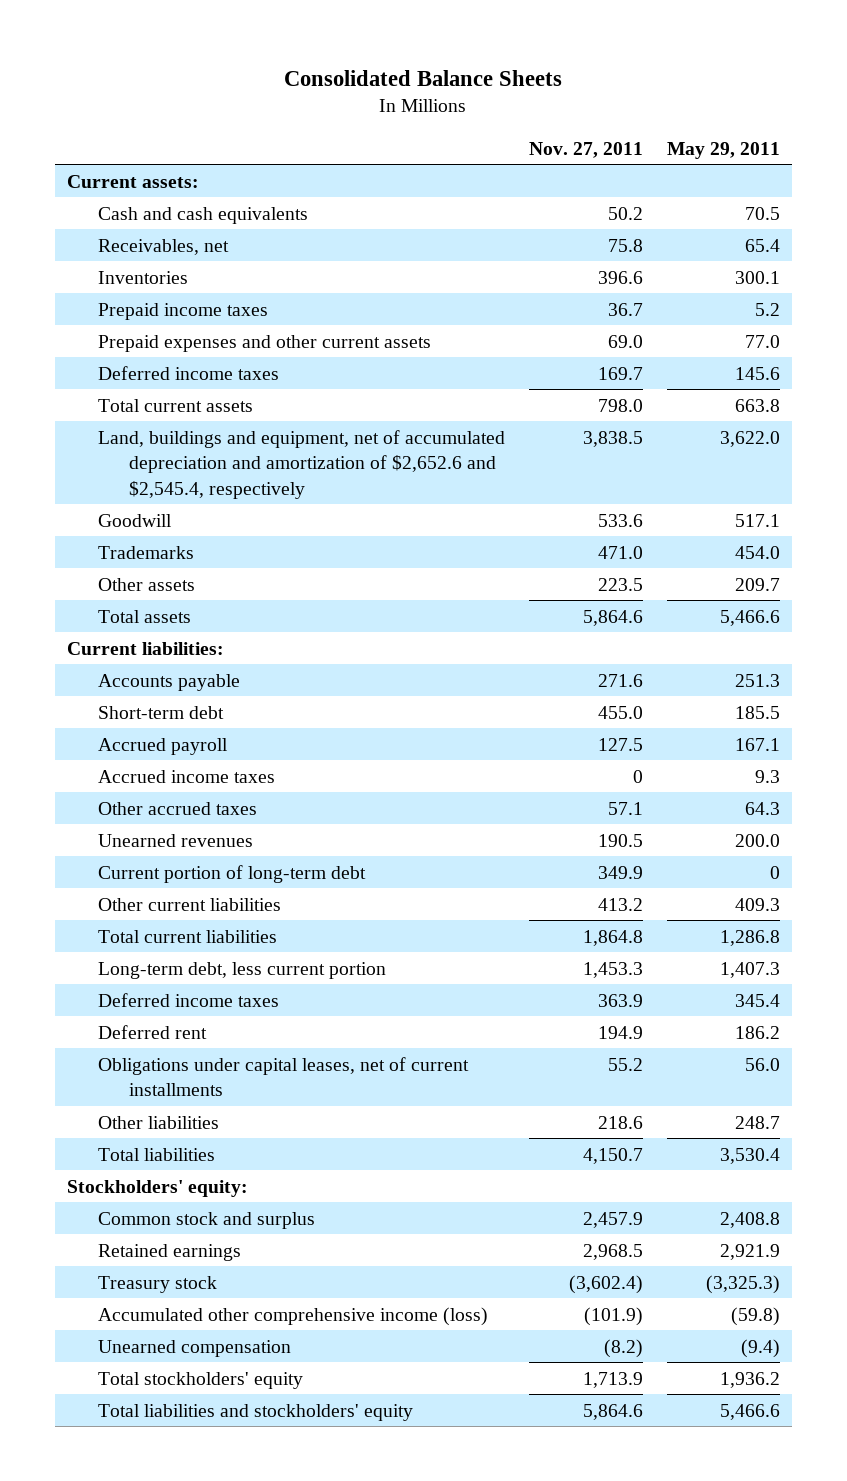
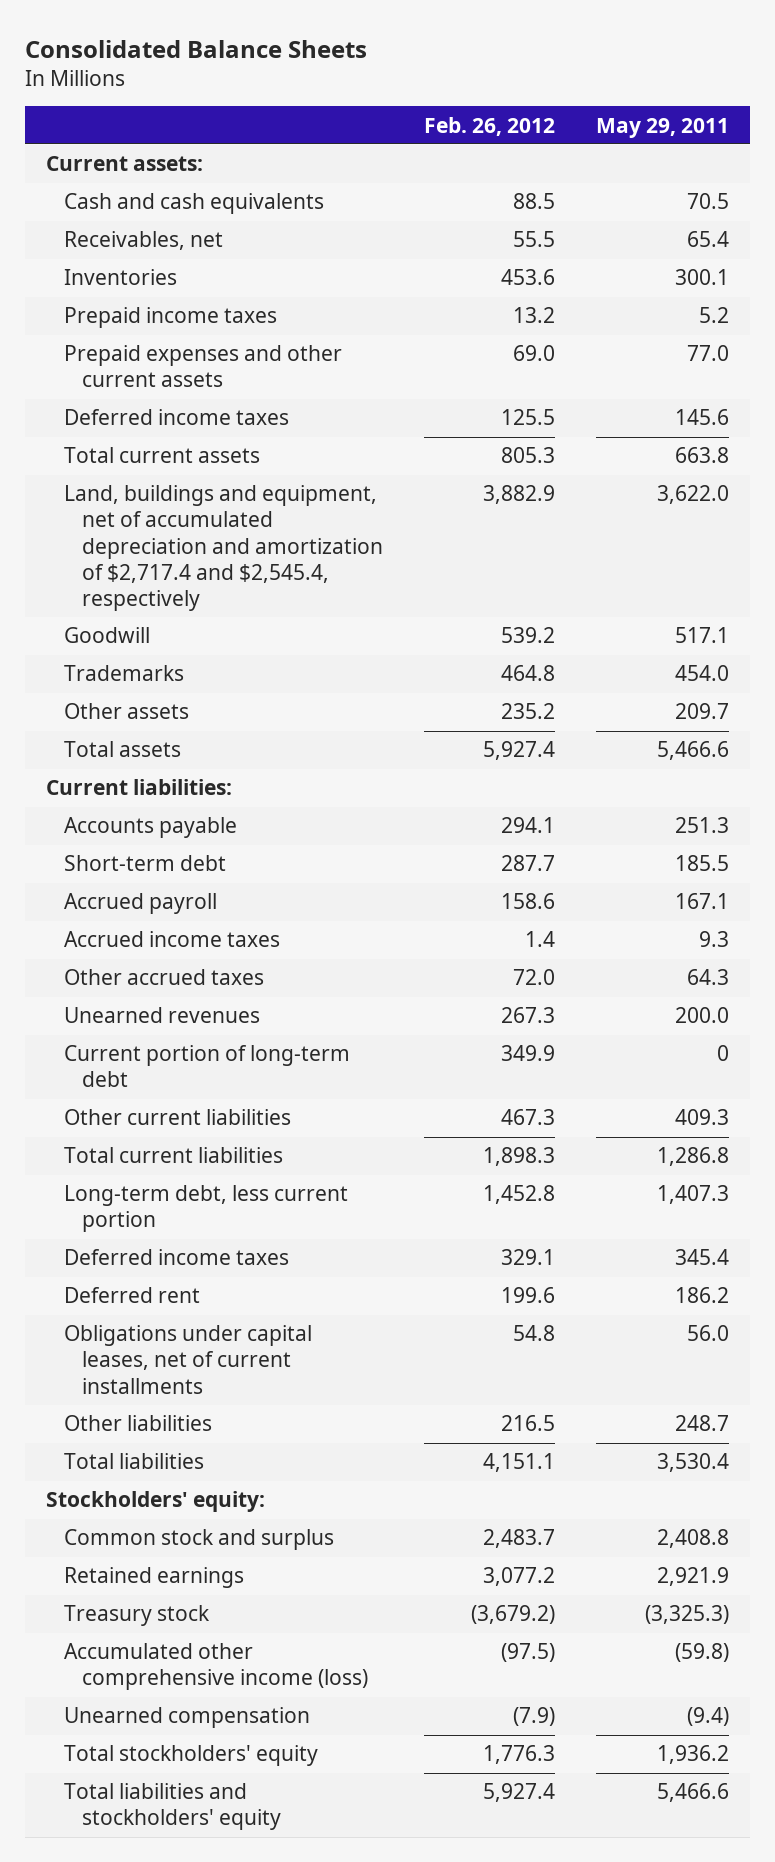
[528,141,643,158] Nov. 27, 2011 -> none
none -> [424,116,556,136] Feb. 26, 2012
[98,429,506,499] Land, buildings and equipment, net of accumulated depreciation and amortization of $2,652.6 and $2,545.4, respectively -> [63,485,383,611] Land, buildings and equipment, net of accumulated depreciation and amortization of $2,717.4 and $2,545.4, respectively

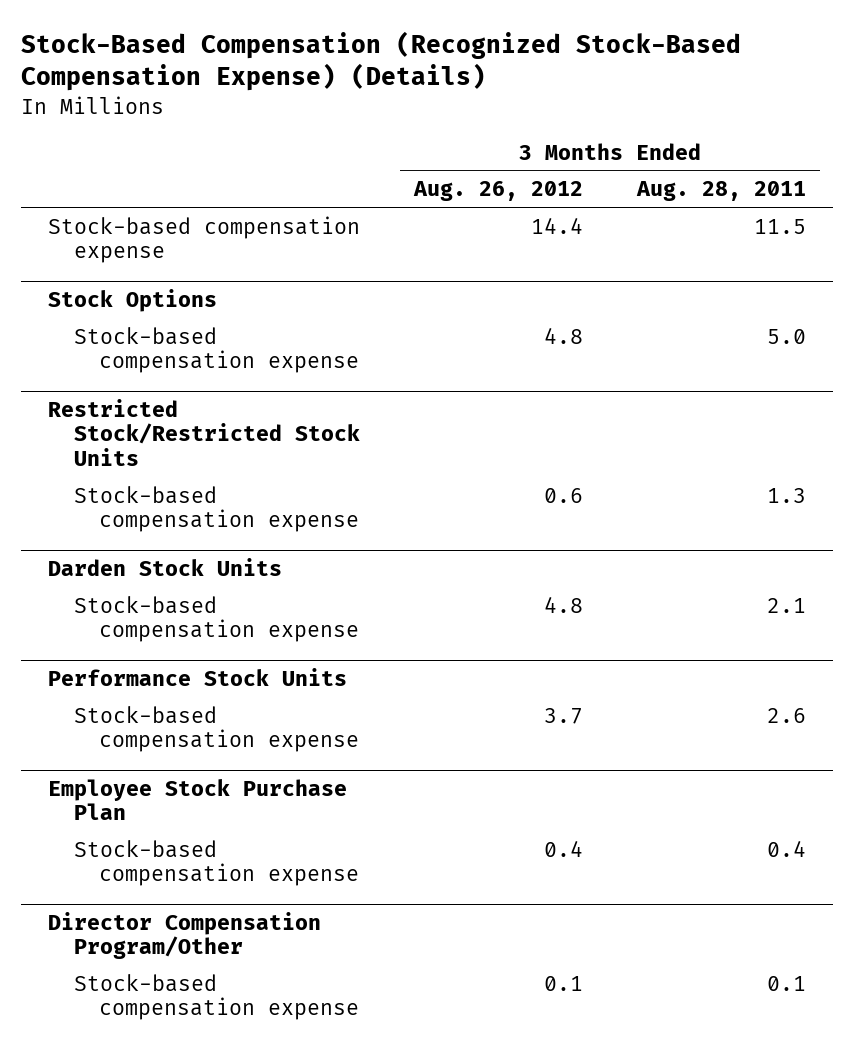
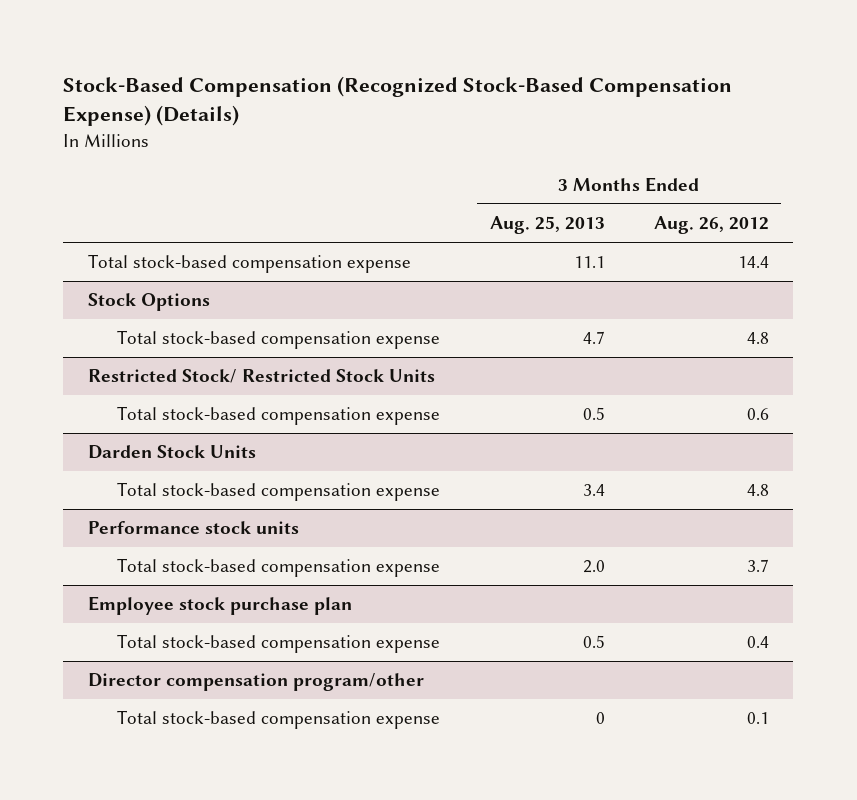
[636,181,807,202] Aug. 28, 2011 -> none
none -> [489,216,605,235] Aug. 25, 2013
[47,215,360,263] Stock-based compensation expense -> [87,254,411,274] Total stock-based compensation expense
[73,326,360,373] Stock-based compensation expense -> [117,330,441,350] Total stock-based compensation expense
[47,398,360,466] Restricted Stock/Restricted Stock Units -> [87,369,435,384] Restricted Stock/ Restricted Stock Units
[73,485,360,532] Stock-based compensation expense -> [117,406,441,426] Total stock-based compensation expense
[73,595,360,642] Stock-based compensation expense -> [117,482,441,502] Total stock-based compensation expense
[47,667,347,686] Performance Stock Units -> [87,521,299,535] Performance stock units
[73,705,360,752] Stock-based compensation expense -> [117,558,441,578] Total stock-based compensation expense
[47,778,347,821] Employee Stock Purchase Plan -> [87,596,352,616] Employee stock purchase plan
[73,839,360,886] Stock-based compensation expense -> [117,634,441,654] Total stock-based compensation expense
[47,911,321,960] Director Compensation Program/Other -> [87,673,424,692] Director compensation program/other
[73,973,360,1020] Stock-based compensation expense -> [117,710,441,730] Total stock-based compensation expense

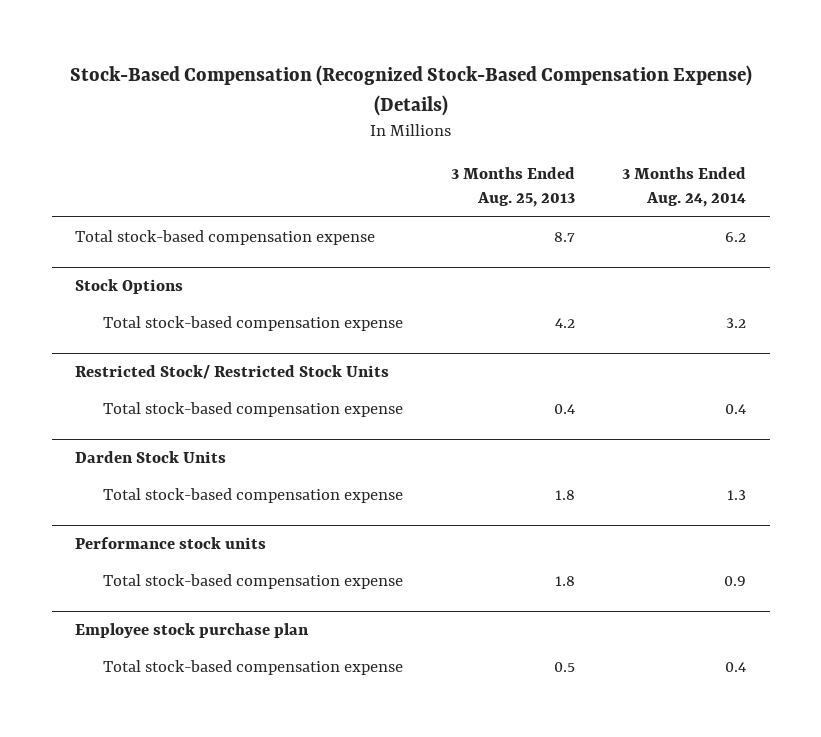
[653,216,769,235] Aug. 26, 2012 -> none
none -> [622,167,747,208] 3 Months Ended Aug. 24, 2014
[573,256,605,269] 11.1 -> [553,231,575,242] 8.7
[582,331,605,345] 4.7 -> [554,317,575,328] 4.2
[582,407,605,421] 0.5 -> [553,403,575,414] 0.4
[582,484,605,497] 3.4 -> [554,489,575,500] 1.8
[582,560,605,574] 2.0 -> [554,575,575,586] 1.8
[87,673,424,692] Director compensation program/other -> none
[117,710,441,730] Total stock-based compensation expense -> none

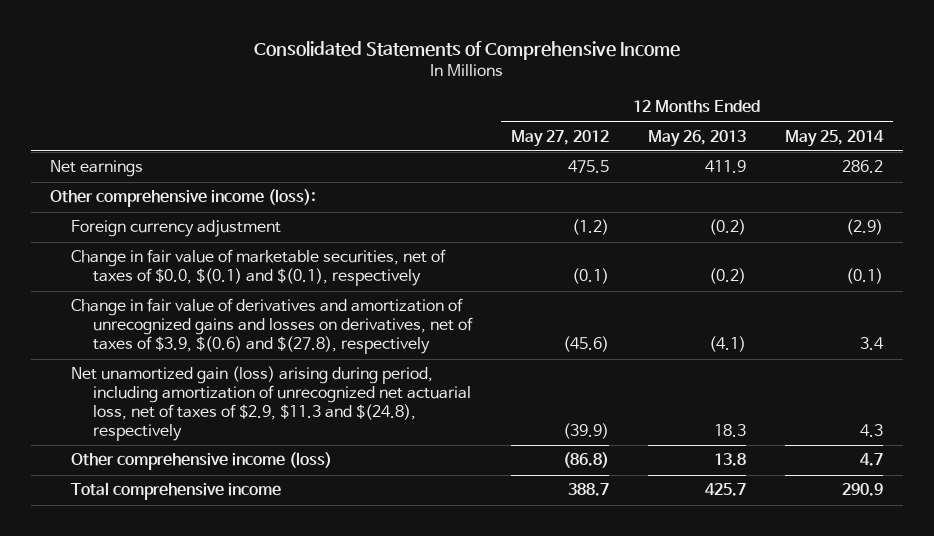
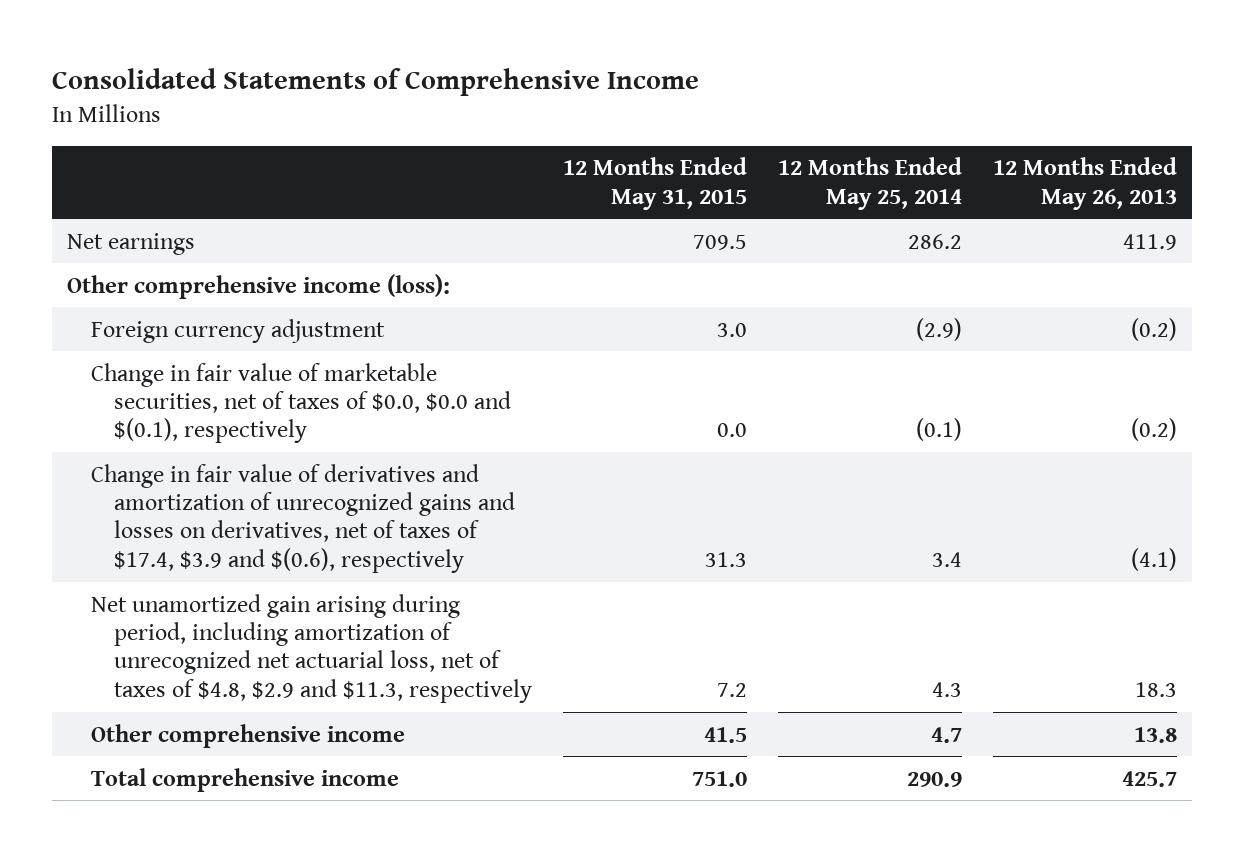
[510,129,609,147] May 27, 2012 -> none
none -> [563,157,748,210] 12 Months Ended May 31, 2015
[71,249,447,287] Change in fair value of marketable securities, net of taxes of $0.0, $(0.1) and $(0.1), respectively -> [90,362,512,444] Change in fair value of marketable securities, net of taxes of $0.0, $0.0 and $(0.1), respectively
[71,298,473,355] Change in fair value of derivatives and amortization of unrecognized gains and losses on derivatives, net of taxes of $3.9, $(0.6) and $(27.8), respectively -> [90,463,516,573] Change in fair value of derivatives and amortization of unrecognized gains and losses on derivatives, net of taxes of $17.4, $3.9 and $(0.6), respectively
[71,366,471,442] Net unamortized gain (loss) arising during period, including amortization of unrecognized net actuarial loss, net of taxes of $2.9, $11.3 and $(24.8), respectively -> [90,593,533,703] Net unamortized gain arising during period, including amortization of unrecognized net actuarial loss, net of taxes of $4.8, $2.9 and $11.3, respectively
[71,452,333,471] Other comprehensive income (loss) -> [90,723,405,748] Other comprehensive income

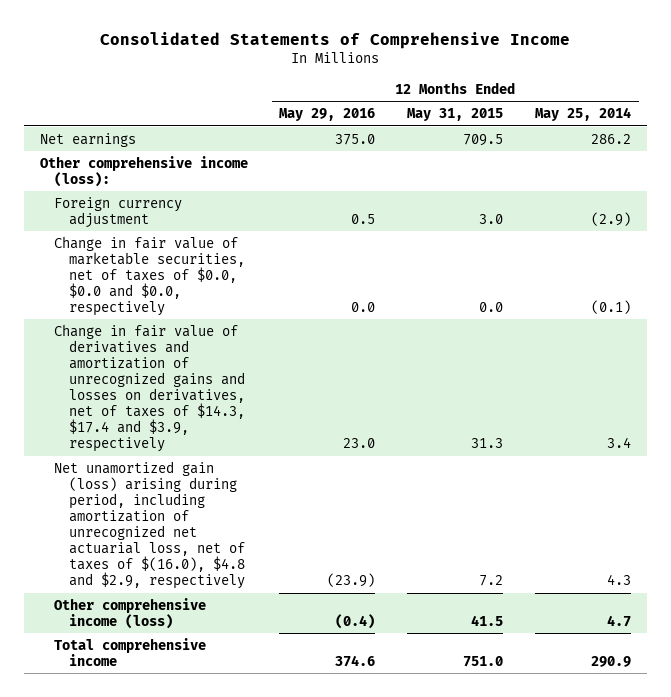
[992,157,1177,210] 12 Months Ended May 26, 2013 -> none
none -> [279,108,376,122] May 29, 2016
[90,362,512,444] Change in fair value of marketable securities, net of taxes of $0.0, $0.0 and $(0.1), respectively -> [54,235,245,317] Change in fair value of marketable securities, net of taxes of $0.0, $0.0 and $0.0, respectively
[90,463,516,573] Change in fair value of derivatives and amortization of unrecognized gains and losses on derivatives, net of taxes of $17.4, $3.9 and $(0.6), respectively -> [54,323,245,453] Change in fair value of derivatives and amortization of unrecognized gains and losses on derivatives, net of taxes of $14.3, $17.4 and $3.9, respectively
[90,593,533,703] Net unamortized gain arising during period, including amortization of unrecognized net actuarial loss, net of taxes of $4.8, $2.9 and $11.3, respectively -> [54,460,245,590] Net unamortized gain (loss) arising during period, including amortization of unrecognized net actuarial loss, net of taxes of $(16.0), $4.8 and $2.9, respectively
[90,723,405,748] Other comprehensive income -> [54,597,207,629] Other comprehensive income (loss)

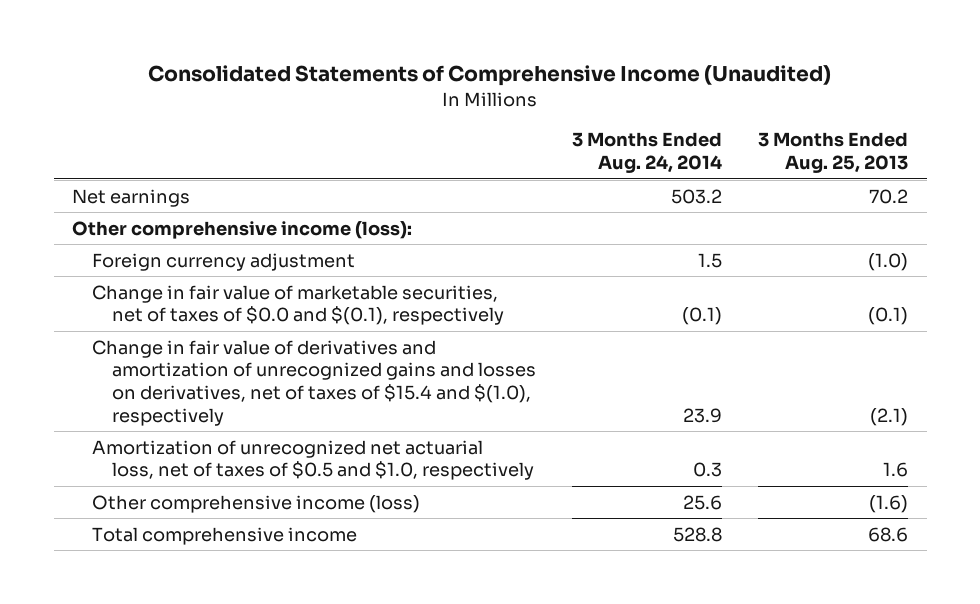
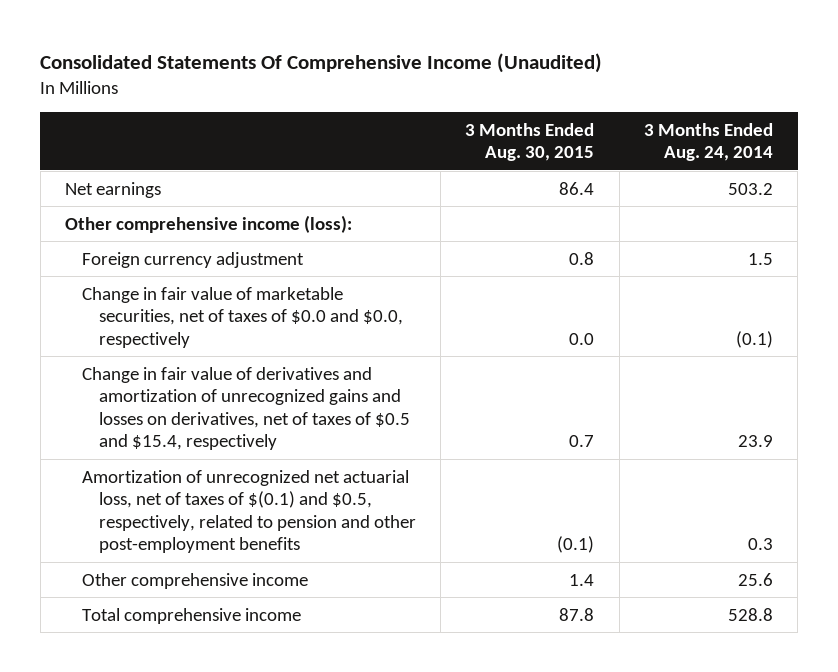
[148,65,832,87] Consolidated Statements of Comprehensive Income (Unaudited) -> [40,52,603,73] Consolidated Statements Of Comprehensive Income (Unaudited)
[758,132,909,174] 3 Months Ended Aug. 25, 2013 -> none
none -> [465,122,595,162] 3 Months Ended Aug. 30, 2015
[91,284,504,326] Change in fair value of marketable securities, net of taxes of $0.0 and $(0.1), respectively -> [81,286,403,348] Change in fair value of marketable securities, net of taxes of $0.0 and $0.0, respectively
[91,339,536,426] Change in fair value of derivatives and amortization of unrecognized gains and losses on derivatives, net of taxes of $15.4 and $(1.0), respectively -> [81,366,410,451] Change in fair value of derivatives and amortization of unrecognized gains and losses on derivatives, net of taxes of $0.5 and $15.4, respectively
[91,439,534,481] Amortization of unrecognized net actuarial loss, net of taxes of $0.5 and $1.0, respectively -> [81,469,416,554] Amortization of unrecognized net actuarial loss, net of taxes of $(0.1) and $0.5, respectively, related to pension and other post-employment benefits
[91,494,420,513] Other comprehensive income (loss) -> [81,572,308,589] Other comprehensive income

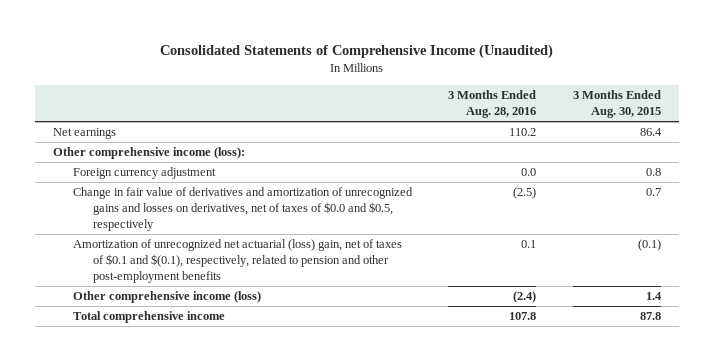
[40,52,603,73] Consolidated Statements Of Comprehensive Income (Unaudited) -> [160,43,554,59] Consolidated Statements of Comprehensive Income (Unaudited)
[644,122,774,162] 3 Months Ended Aug. 24, 2014 -> none
none -> [448,90,537,119] 3 Months Ended Aug. 28, 2016
[81,286,403,348] Change in fair value of marketable securities, net of taxes of $0.0 and $0.0, respectively -> none
[81,366,410,451] Change in fair value of derivatives and amortization of unrecognized gains and losses on derivatives, net of taxes of $0.5 and $15.4, respectively -> [72,187,413,232] Change in fair value of derivatives and amortization of unrecognized gains and losses on derivatives, net of taxes of $0.0 and $0.5, respectively
[81,469,416,554] Amortization of unrecognized net actuarial loss, net of taxes of $(0.1) and $0.5, respectively, related to pension and other post-employment benefits -> [72,239,402,284] Amortization of unrecognized net actuarial (loss) gain, net of taxes of $0.1 and $(0.1), respectively, related to pension and other post-employment benefits
[81,572,308,589] Other comprehensive income -> [72,291,261,304] Other comprehensive income (loss)

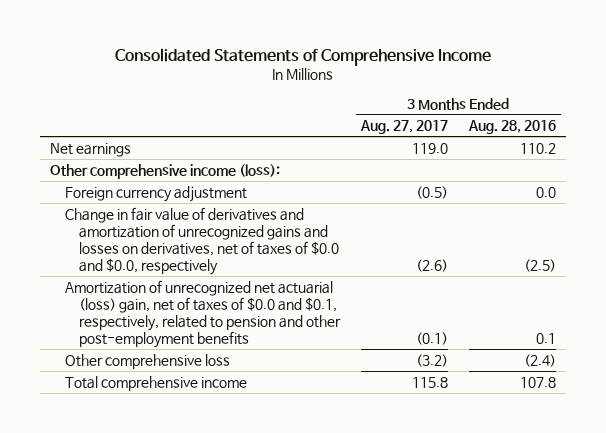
[160,43,554,59] Consolidated Statements of Comprehensive Income (Unaudited) -> [114,47,491,66] Consolidated Statements of Comprehensive Income
[572,90,661,119] 3 Months Ended Aug. 30, 2015 -> none
none -> [359,120,448,135] Aug. 27, 2017
[72,187,413,232] Change in fair value of derivatives and amortization of unrecognized gains and losses on derivatives, net of taxes of $0.0 and $0.5, respectively -> [64,206,339,275] Change in fair value of derivatives and amortization of unrecognized gains and losses on derivatives, net of taxes of $0.0 and $0.0, respectively
[72,239,402,284] Amortization of unrecognized net actuarial (loss) gain, net of taxes of $0.1 and $(0.1), respectively, related to pension and other post-employment benefits -> [64,279,341,348] Amortization of unrecognized net actuarial (loss) gain, net of taxes of $0.0 and $0.1, respectively, related to pension and other post-employment benefits
[72,291,261,304] Other comprehensive income (loss) -> [64,353,230,369] Other comprehensive loss

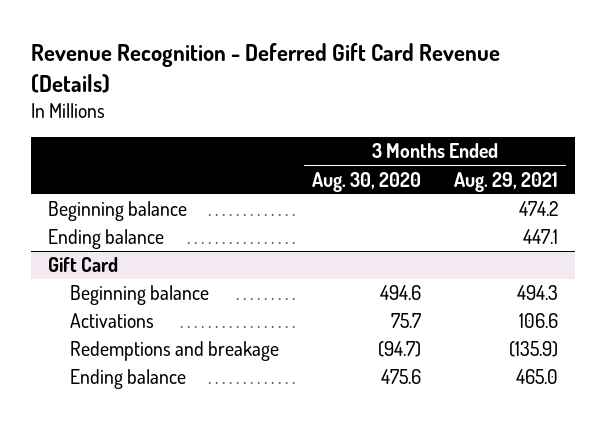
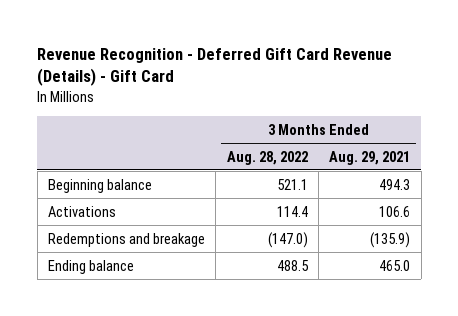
[31,43,501,93] Revenue Recognition - Deferred Gift Card Revenue (Details) -> [37,47,393,87] Revenue Recognition - Deferred Gift Card Revenue (Details) - Gift Card
[311,171,421,192] Aug. 30, 2020 -> none
none -> [226,150,308,165] Aug. 28, 2022
[47,201,187,222] Beginning balance -> none
[47,229,164,250] Ending balance -> none
[47,257,118,273] Gift Card -> none

